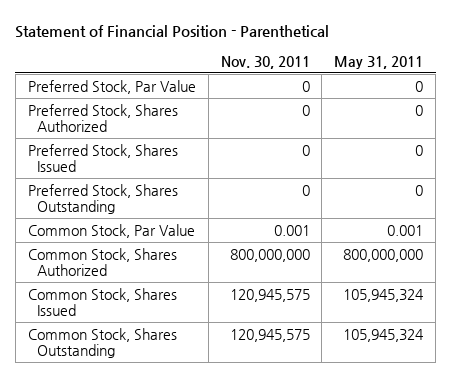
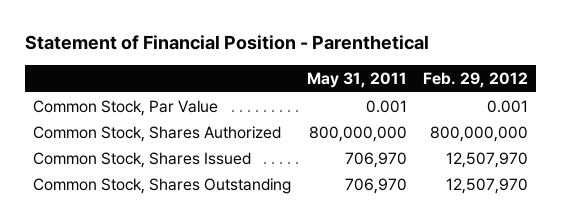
[220,55,310,69] Nov. 30, 2011 -> none
none -> [422,72,528,89] Feb. 29, 2012
[27,79,196,94] Preferred Stock, Par Value -> none
[27,103,178,132] Preferred Stock, Shares Authorized -> none
[27,143,178,172] Preferred Stock, Shares Issued -> none
[27,183,178,214] Preferred Stock, Shares Outstanding -> none
[343,288,425,302] 105,945,324 -> [344,151,407,168] 706,970
[343,328,425,342] 105,945,324 -> [344,177,407,194] 706,970

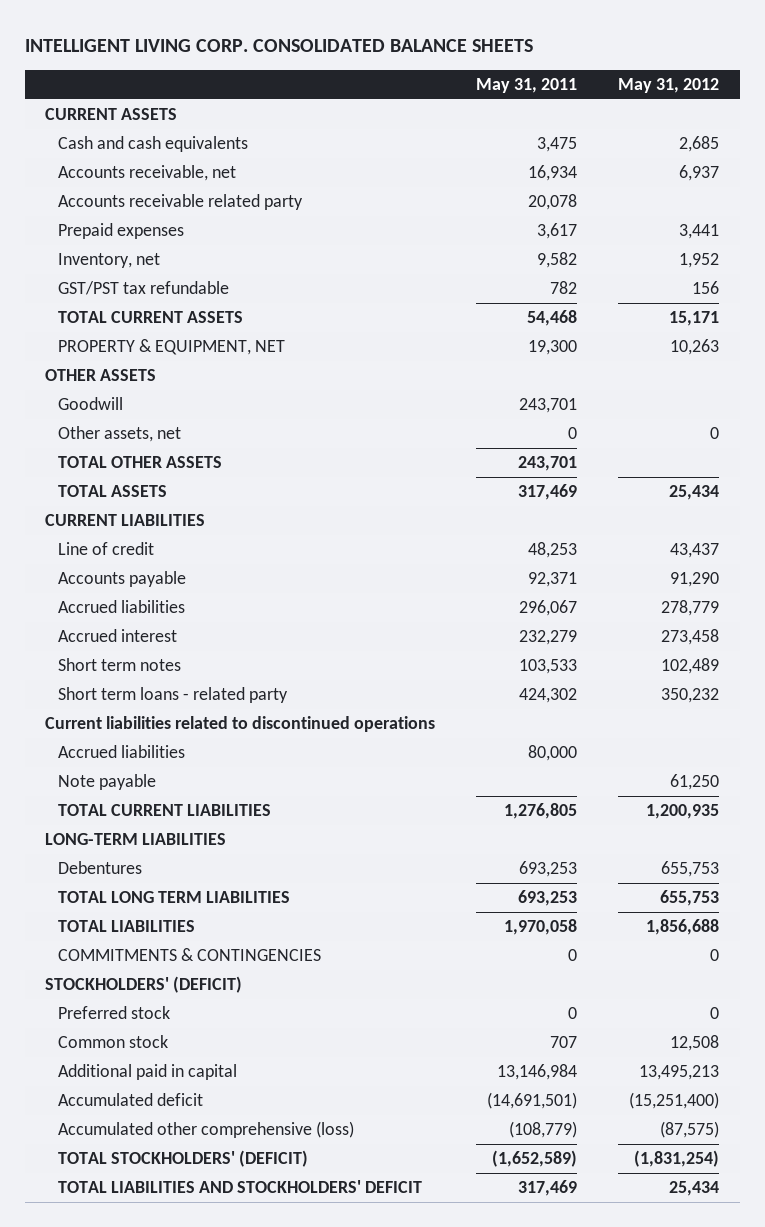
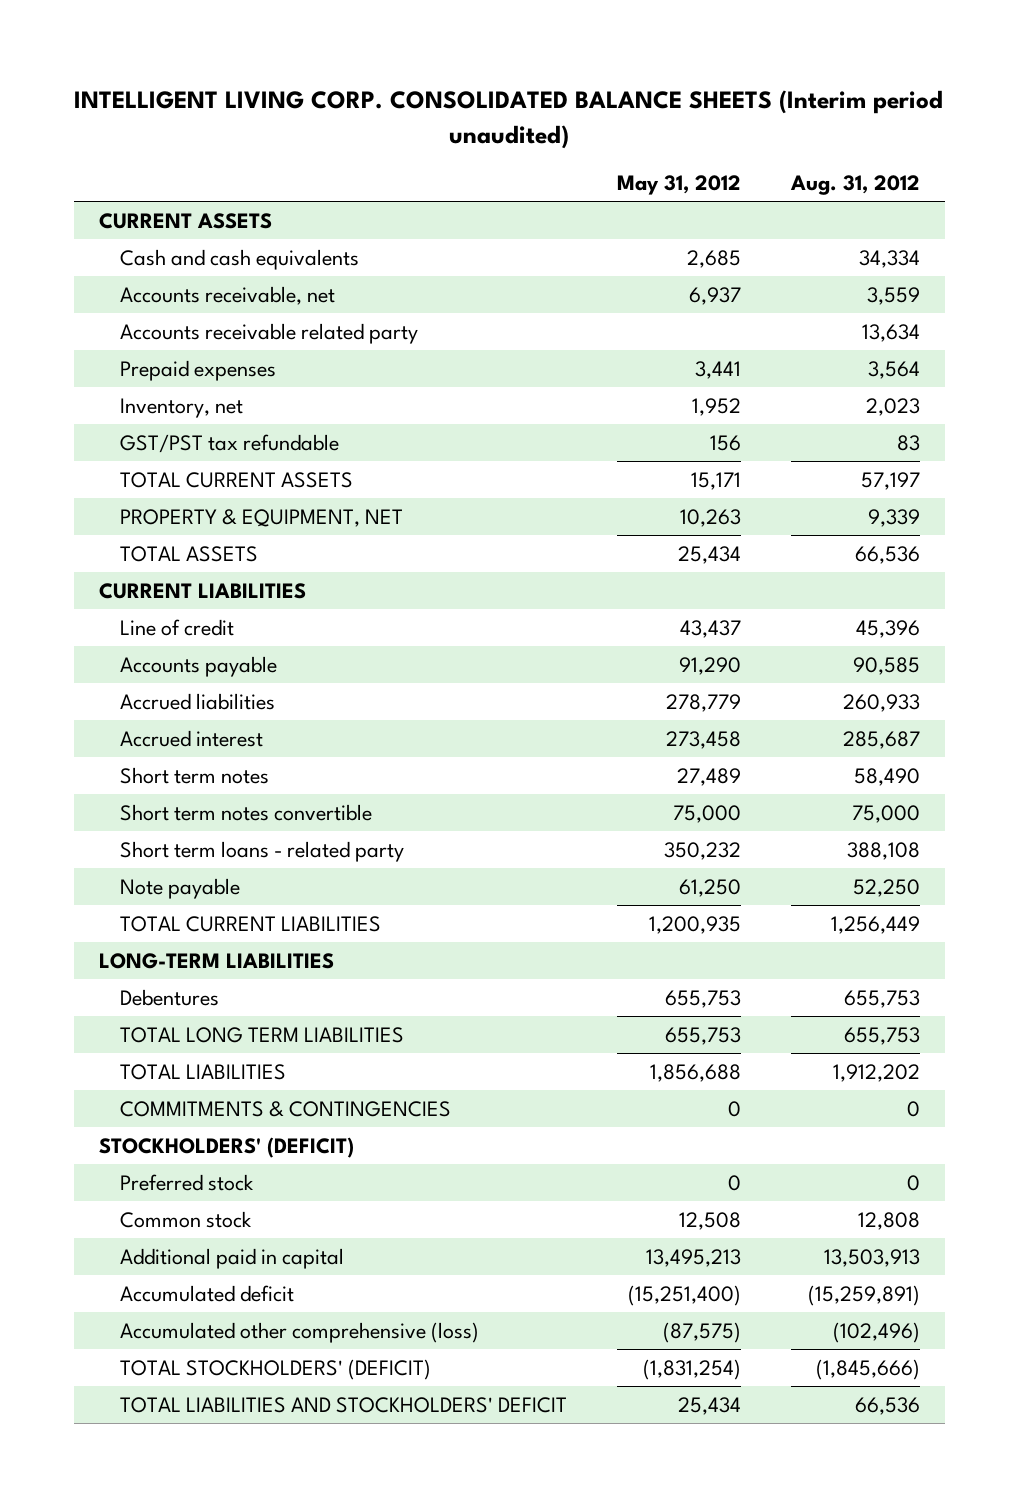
[24,39,533,53] INTELLIGENT LIVING CORP. CONSOLIDATED BALANCE SHEETS -> [74,90,944,149] INTELLIGENT LIVING CORP. CONSOLIDATED BALANCE SHEETS (Interim period unaudited)
[476,77,578,93] May 31, 2011 -> none
none -> [789,175,920,196] Aug. 31, 2012
[45,369,157,382] OTHER ASSETS -> none
[58,397,124,411] Goodwill -> none
[58,426,182,443] Other assets, net -> none
[58,456,223,469] TOTAL OTHER ASSETS -> none
[661,658,720,675] 102,489 -> [677,767,742,786] 27,489
none -> [120,803,373,821] Short term notes convertible
[45,716,436,733] Current liabilities related to discontinued operations -> none
[58,745,186,759] Accrued liabilities -> none

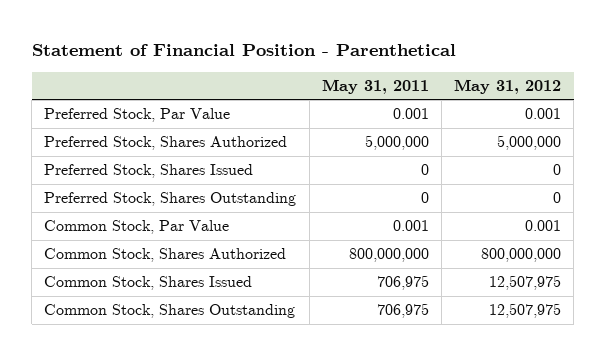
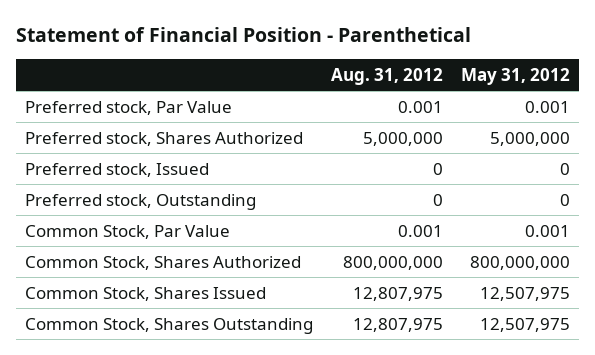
[321,78,429,94] May 31, 2011 -> none
none -> [330,67,443,85] Aug. 31, 2012
[44,108,231,123] Preferred Stock, Par Value -> [24,100,232,115] Preferred stock, Par Value
[44,136,288,151] Preferred Stock, Shares Authorized -> [24,131,303,146] Preferred stock, Shares Authorized
[44,164,254,179] Preferred Stock, Shares Issued -> [24,162,209,177] Preferred stock, Issued
[44,192,297,207] Preferred Stock, Shares Outstanding -> [24,193,256,210] Preferred stock, Outstanding

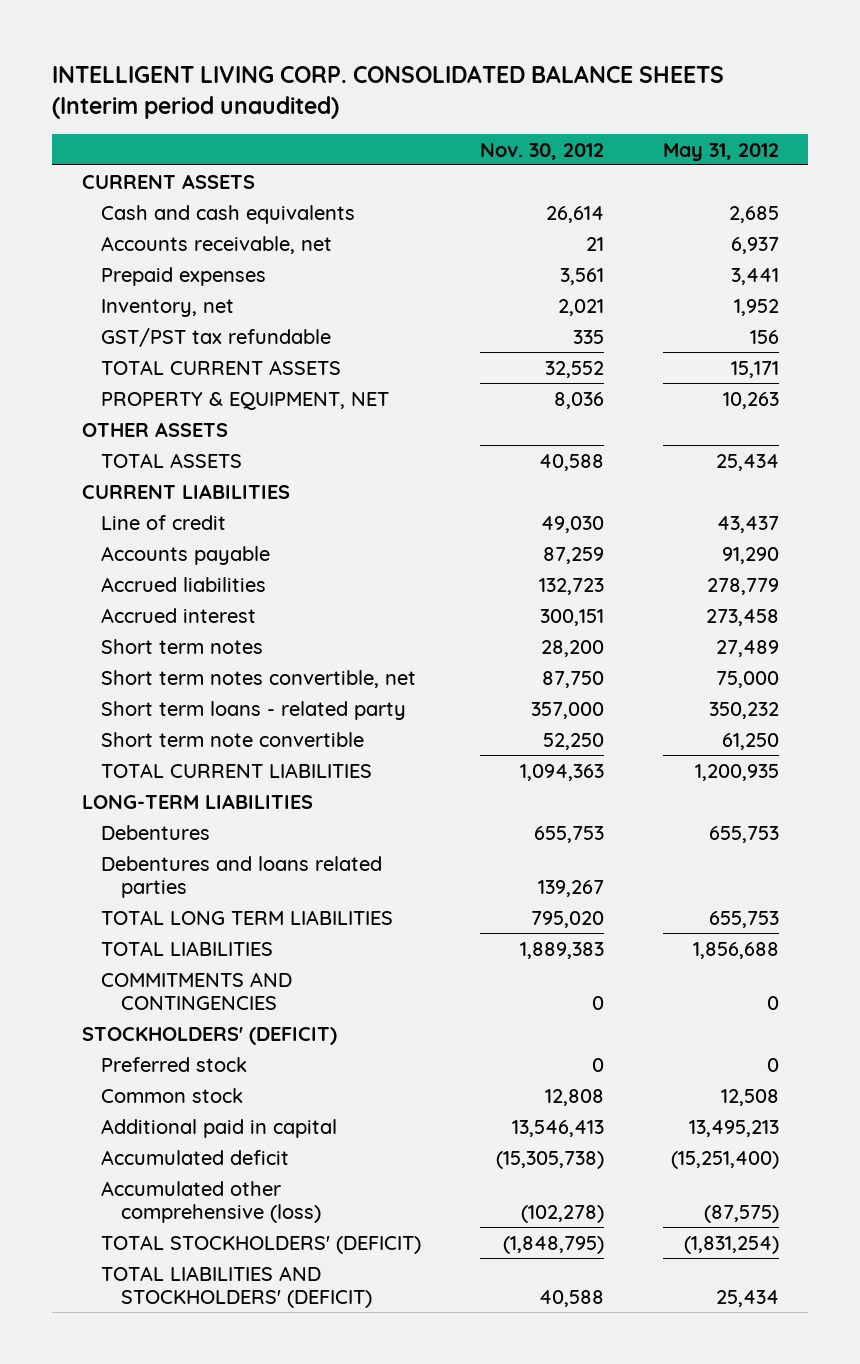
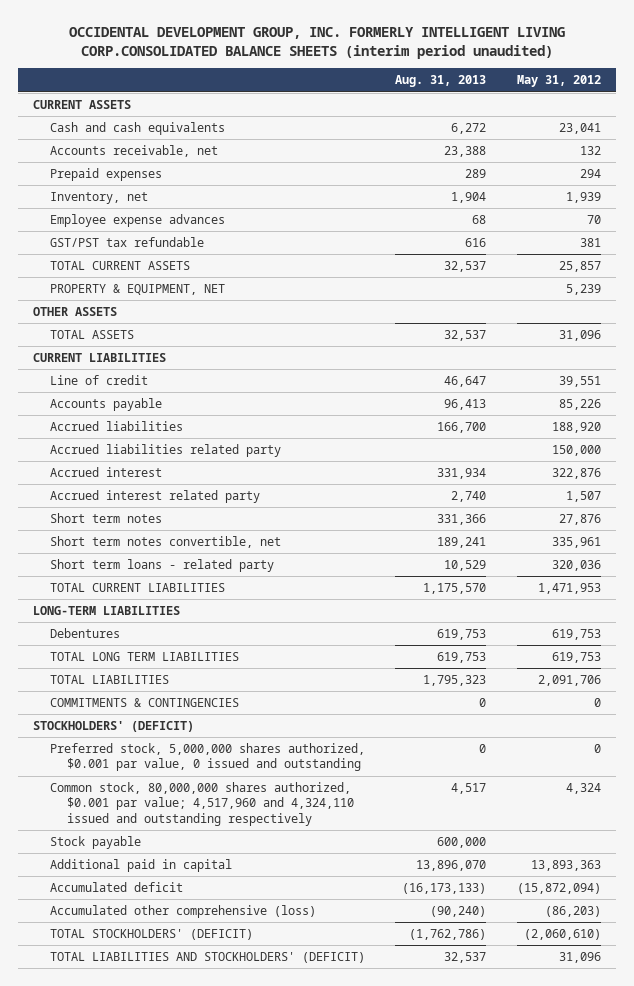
[52,65,725,120] INTELLIGENT LIVING CORP. CONSOLIDATED BALANCE SHEETS (Interim period unaudited) -> [68,27,565,60] OCCIDENTAL DEVELOPMENT GROUP, INC. FORMERLY INTELLIGENT LIVING CORP.CONSOLIDATED BALANCE SHEETS (interim period unaudited)
[480,142,605,160] Nov. 30, 2012 -> none
none -> [395,75,487,88] Aug. 31, 2013
[728,205,779,223] 2,685 -> [558,122,601,134] 23,041
[730,236,779,254] 6,937 -> [579,145,601,155] 132
[730,267,779,285] 3,441 -> [579,168,601,178] 294
[733,298,779,316] 1,952 -> [565,191,601,203] 1,939
none -> [49,213,225,227] Employee expense advances
[749,329,779,344] 156 -> [579,237,601,247] 381
[730,360,779,378] 15,171 -> [558,260,601,272] 25,857
[722,391,779,409] 10,263 -> [565,283,601,295] 5,239
[715,453,779,471] 25,434 -> [558,329,601,341] 31,096
[101,731,365,747] Short term note convertible -> none
[716,515,779,533] 43,437 -> [558,375,601,387] 39,551
[721,546,779,564] 91,290 -> [558,398,601,410] 85,226
[706,577,779,595] 278,779 -> [551,421,601,433] 188,920
none -> [49,443,281,457] Accrued liabilities related party
[705,608,779,626] 273,458 -> [551,467,601,479] 322,876
none -> [49,489,260,503] Accrued interest related party
[715,639,779,657] 27,489 -> [558,513,601,525] 27,876
[715,670,779,688] 75,000 -> [551,536,601,548] 335,961
[708,701,779,719] 350,232 -> [551,559,601,571] 320,036
[694,763,779,781] 1,200,935 -> [537,582,601,594] 1,471,953
[101,855,383,898] Debentures and loans related parties -> none
[708,825,779,843] 655,753 -> [551,628,601,640] 619,753
[708,910,779,928] 655,753 -> [551,651,601,663] 619,753
[692,941,779,959] 1,856,688 -> [537,674,601,686] 2,091,706
[101,971,293,1010] COMMITMENTS AND CONTINGENCIES -> [49,697,239,707] COMMITMENTS & CONTINGENCIES
[101,1087,244,1103] Common stock -> none
[101,1056,248,1072] Preferred stock -> [49,742,365,772] Preferred stock, 5,000,000 shares authorized, $0.001 par value, 0 issued and outstanding
none -> [49,781,354,826] Common stock, 80,000,000 shares authorized, $0.001 par value; 4,517,960 and 4,324,110 issued and outstanding respectively
none -> [49,835,141,849] Stock payable
[688,1119,779,1137] 13,495,213 -> [530,859,601,871] 13,893,363
[670,1150,779,1169] (15,251,400) -> [516,882,601,894] (15,872,094)
[703,1204,779,1223] (87,575) -> [544,905,601,917] (86,203)
[683,1235,779,1254] (1,831,254) -> [523,928,601,940] (2,060,610)
[715,1289,779,1307] 25,434 -> [558,951,601,963] 31,096

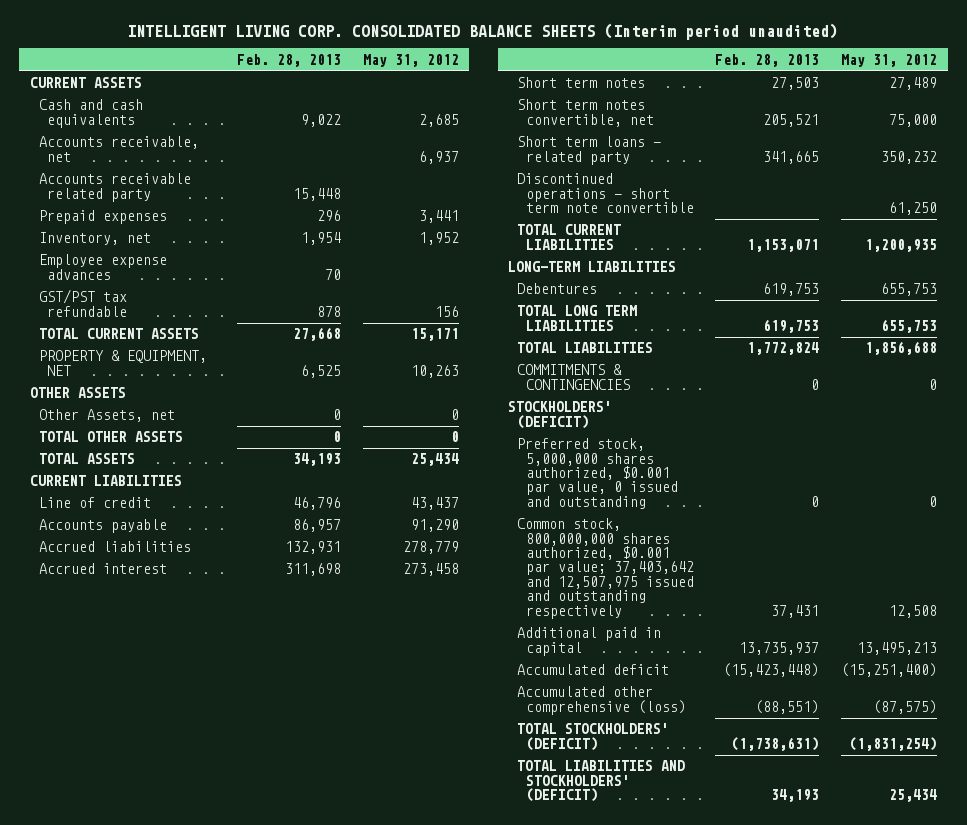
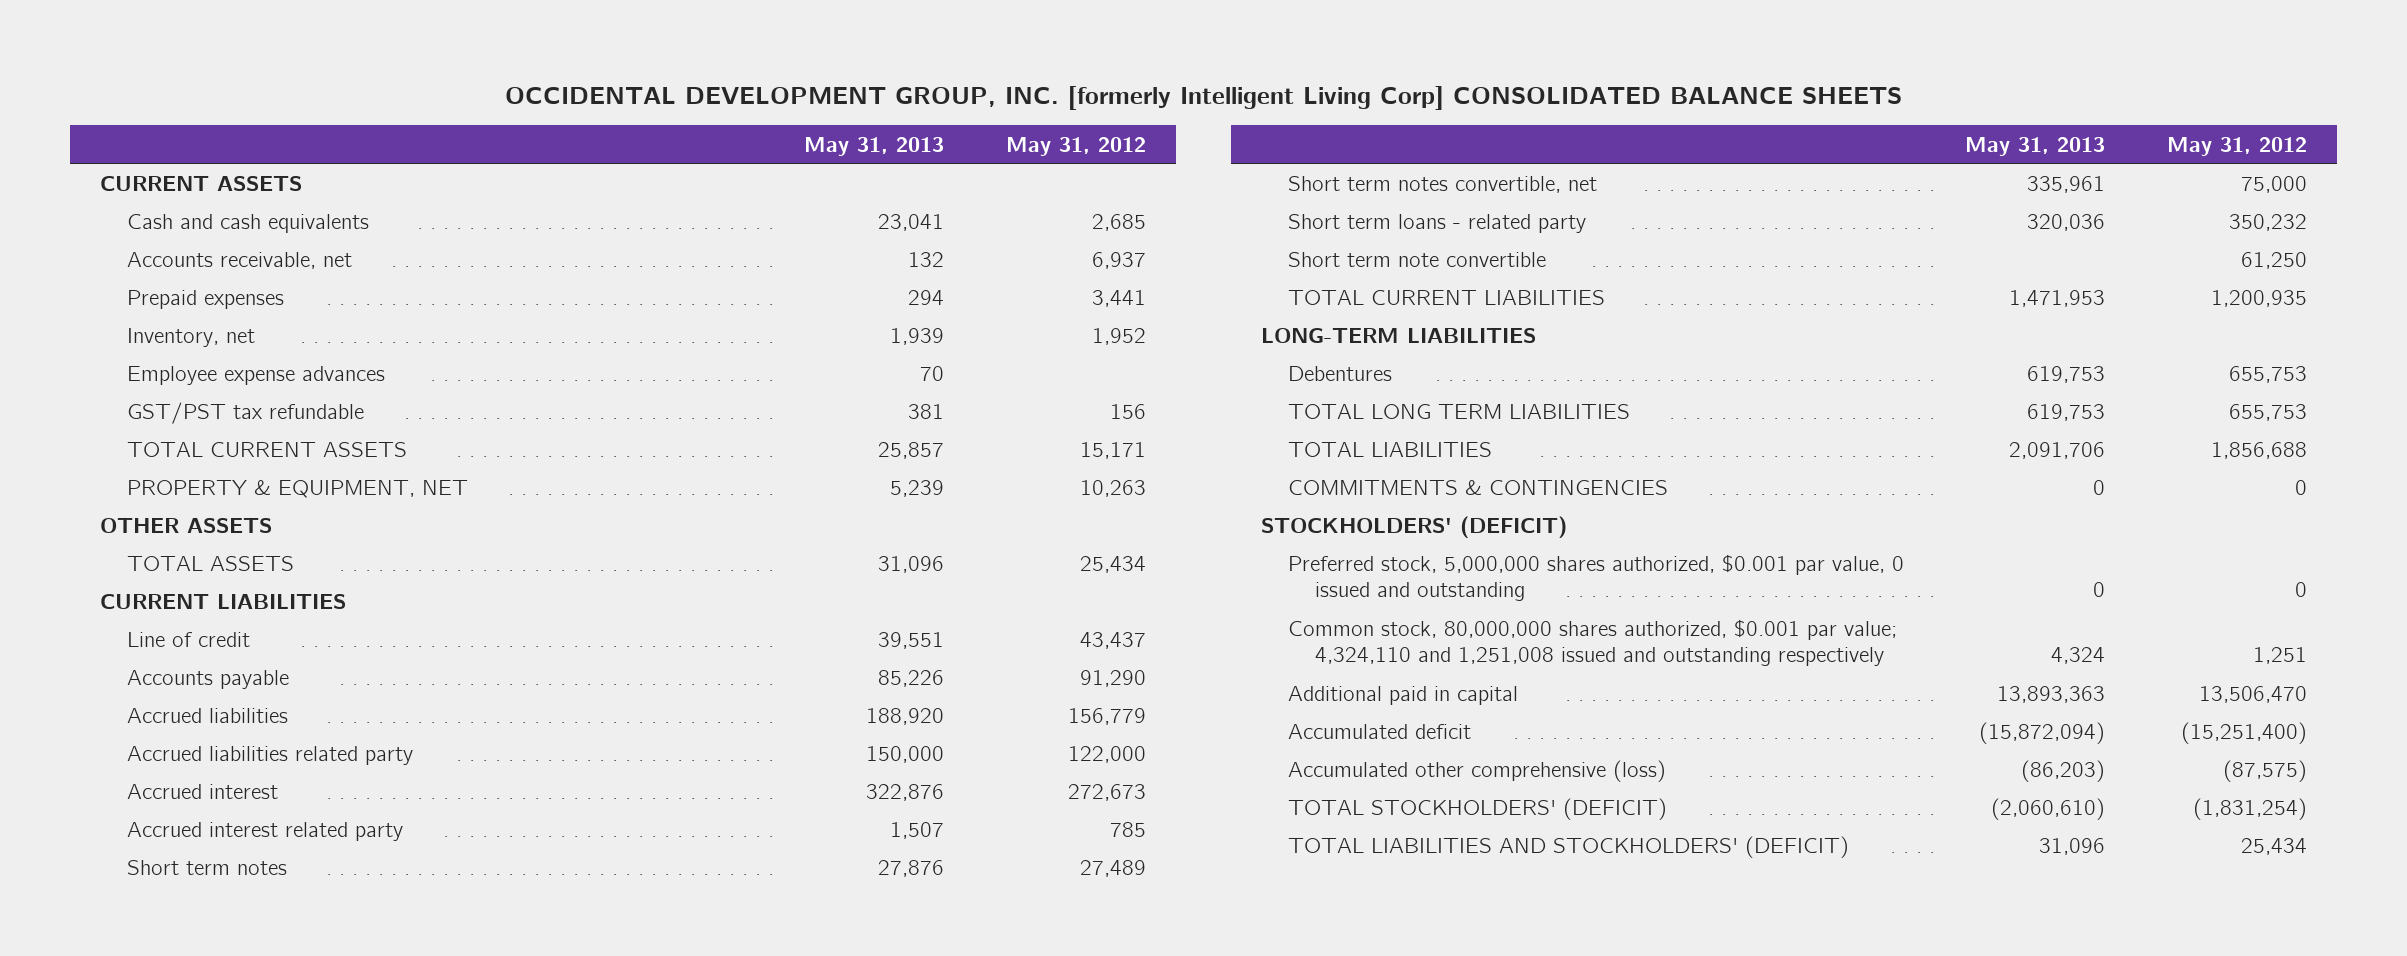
[127,23,839,41] INTELLIGENT LIVING CORP. CONSOLIDATED BALANCE SHEETS (Interim period unaudited) -> [504,85,1902,110] OCCIDENTAL DEVELOPMENT GROUP, INC. [formerly Intelligent Living Corp] CONSOLIDATED BALANCE SHEETS
[236,53,341,67] Feb. 28, 2013 -> none
none -> [804,136,945,156] May 31, 2013
[38,173,191,202] Accounts receivable related party -> none
[38,409,175,423] Other Assets, net -> none
[38,431,183,443] TOTAL OTHER ASSETS -> none
[402,541,459,555] 278,779 -> [1067,707,1146,725] 156,779
none -> [127,745,414,765] Accrued liabilities related party
[402,563,459,577] 273,458 -> [1067,783,1146,801] 272,673
none -> [127,821,404,841] Accrued interest related party
[517,173,694,214] Discontinued operations - short term note convertible -> [1288,251,1547,267] Short term note convertible
[517,518,694,619] Common stock, 800,000,000 shares authorized, $0.001 par value; 37,403,642 and 12,507,975 issued and outstanding respectively -> [1288,618,1898,667] Common stock, 80,000,000 shares authorized, $0.001 par value; 4,324,110 and 1,251,008 issued and outstanding respectively
[888,604,937,618] 12,508 -> [2252,647,2307,665] 1,251
[856,641,937,655] 13,495,213 -> [2198,685,2307,703] 13,506,470

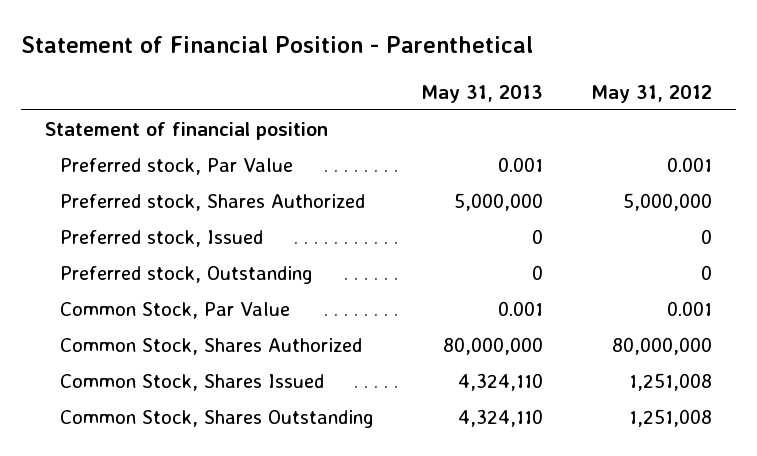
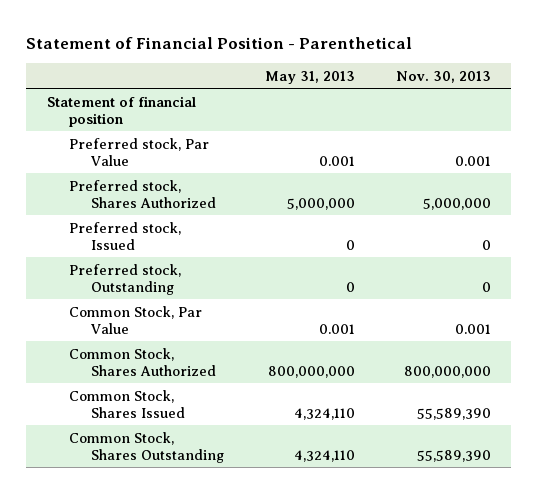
[590,84,712,103] May 31, 2012 -> none
none -> [395,70,491,83] Nov. 30, 2013
[443,336,544,355] 80,000,000 -> [267,365,355,378] 800,000,000

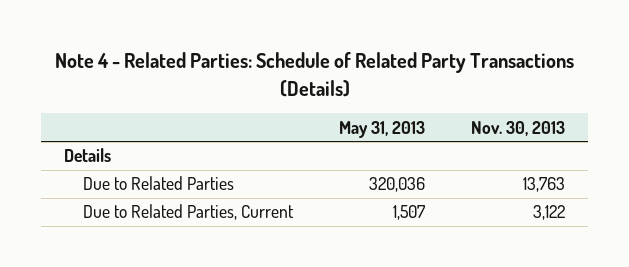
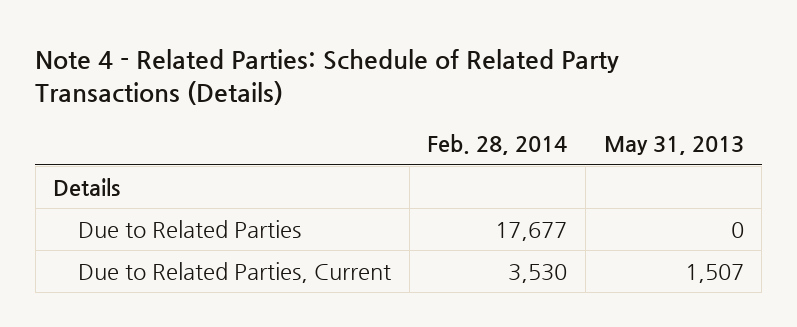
[471,120,566,136] Nov. 30, 2013 -> none
none -> [427,133,568,155] Feb. 28, 2014
[369,177,426,193] 320,036 -> [730,221,744,238] 0

